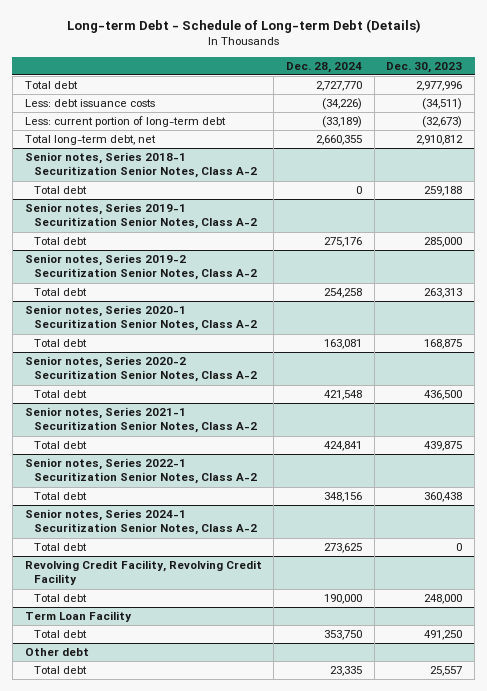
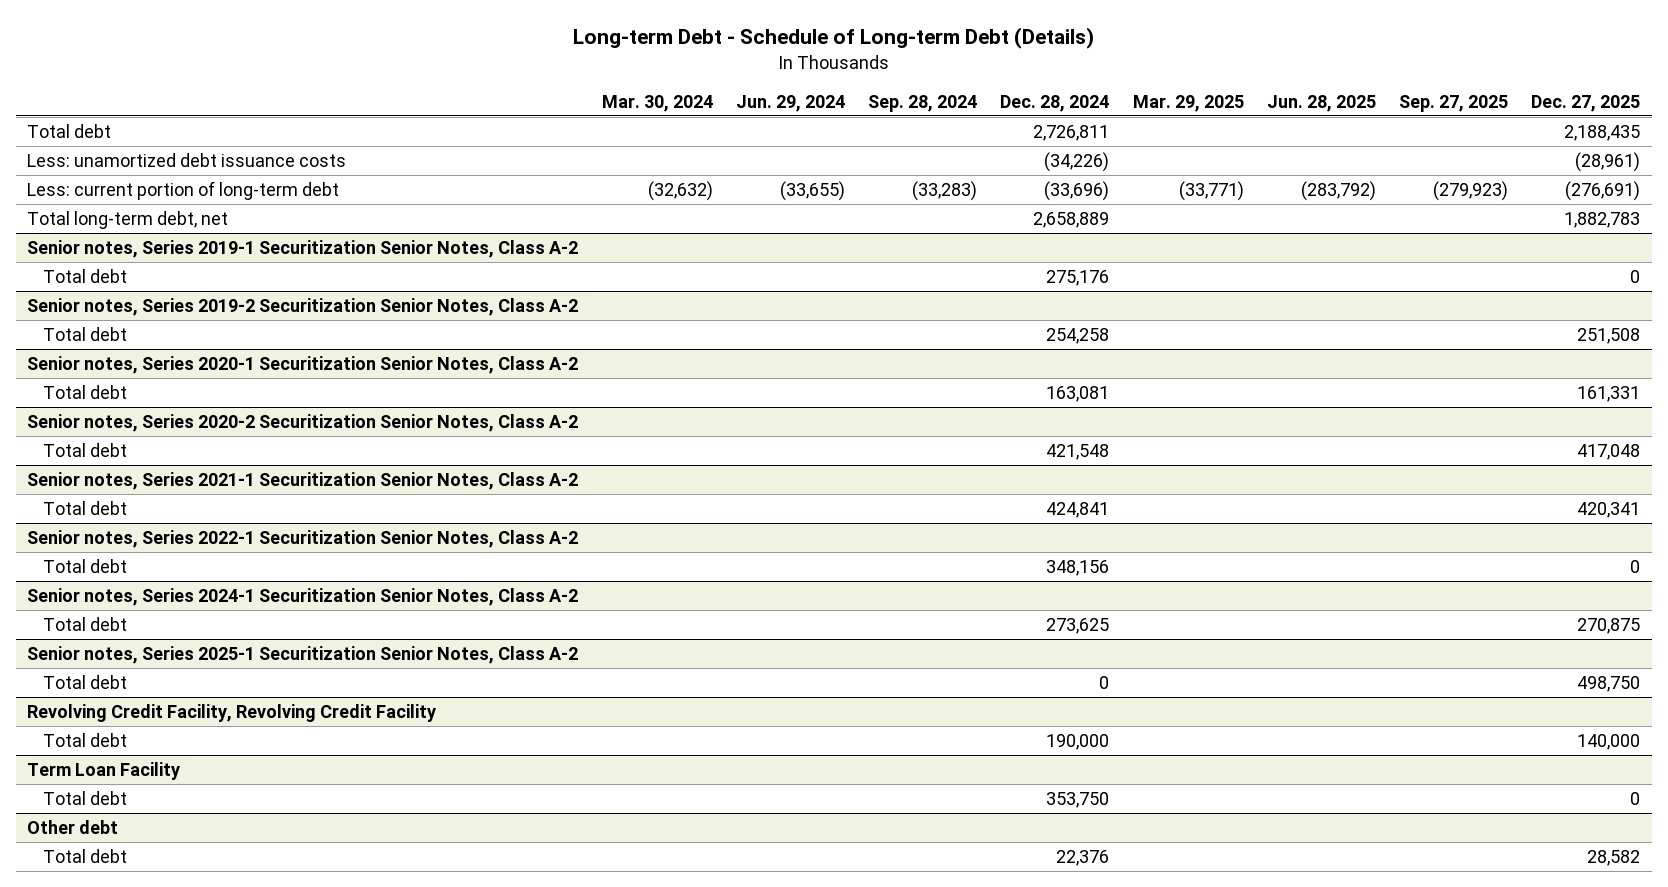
[386,61,463,73] Dec. 30, 2023 -> none
none -> [601,94,713,112] Mar. 30, 2024
none -> [735,94,845,112] Jun. 29, 2024
none -> [868,94,978,112] Sep. 28, 2024
none -> [1132,94,1244,112] Mar. 29, 2025
none -> [1266,94,1376,112] Jun. 28, 2025
none -> [1399,94,1509,112] Sep. 27, 2025
none -> [1531,94,1641,112] Dec. 27, 2025
[24,152,257,179] Senior notes, Series 2018-1 Securitization Senior Notes, Class A-2 -> none
[33,186,87,195] Total debt -> none
[316,81,363,92] 2,727,770 -> [1033,124,1110,141] 2,726,811
[24,99,155,108] Less: debt issuance costs -> [27,152,347,167] Less: unamortized debt issuance costs
[322,116,363,129] (33,189) -> [1044,180,1110,201] (33,696)
[316,135,363,146] 2,660,355 -> [1033,211,1110,228] 2,658,889
none -> [27,645,579,664] Senior notes, Series 2025-1 Securitization Senior Notes, Class A-2
none -> [43,674,128,689] Total debt
[330,666,363,677] 23,335 -> [1056,849,1110,866] 22,376

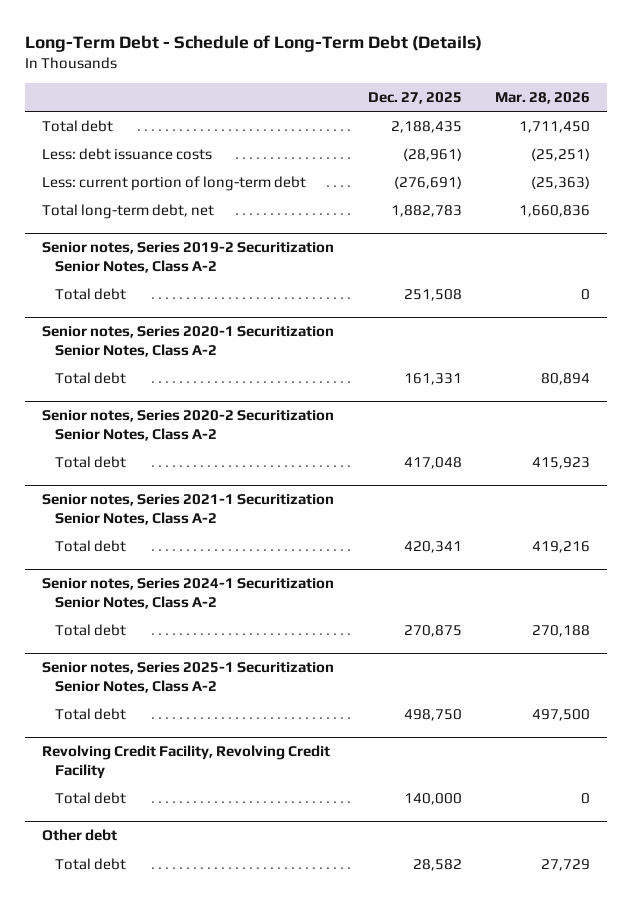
[572,26,1094,49] Long-term Debt - Schedule of Long-term Debt (Details) -> [24,34,482,52] Long-Term Debt - Schedule of Long-Term Debt (Details)
[601,94,713,112] Mar. 30, 2024 -> none
[735,94,845,112] Jun. 29, 2024 -> none
[868,94,978,112] Sep. 28, 2024 -> none
[1000,94,1110,112] Dec. 28, 2024 -> none
[1132,94,1244,112] Mar. 29, 2025 -> none
[1266,94,1376,112] Jun. 28, 2025 -> none
[1399,94,1509,112] Sep. 27, 2025 -> none
none -> [495,92,591,105] Mar. 28, 2026
[27,152,347,167] Less: unamortized debt issuance costs -> [41,147,212,160] Less: debt issuance costs
[27,239,579,258] Senior notes, Series 2019-1 Securitization Senior Notes, Class A-2 -> none
[43,268,128,283] Total debt -> none
[27,529,579,548] Senior notes, Series 2022-1 Securitization Senior Notes, Class A-2 -> none
[43,558,128,573] Total debt -> none
[27,761,181,780] Term Loan Facility -> none
[43,790,128,805] Total debt -> none

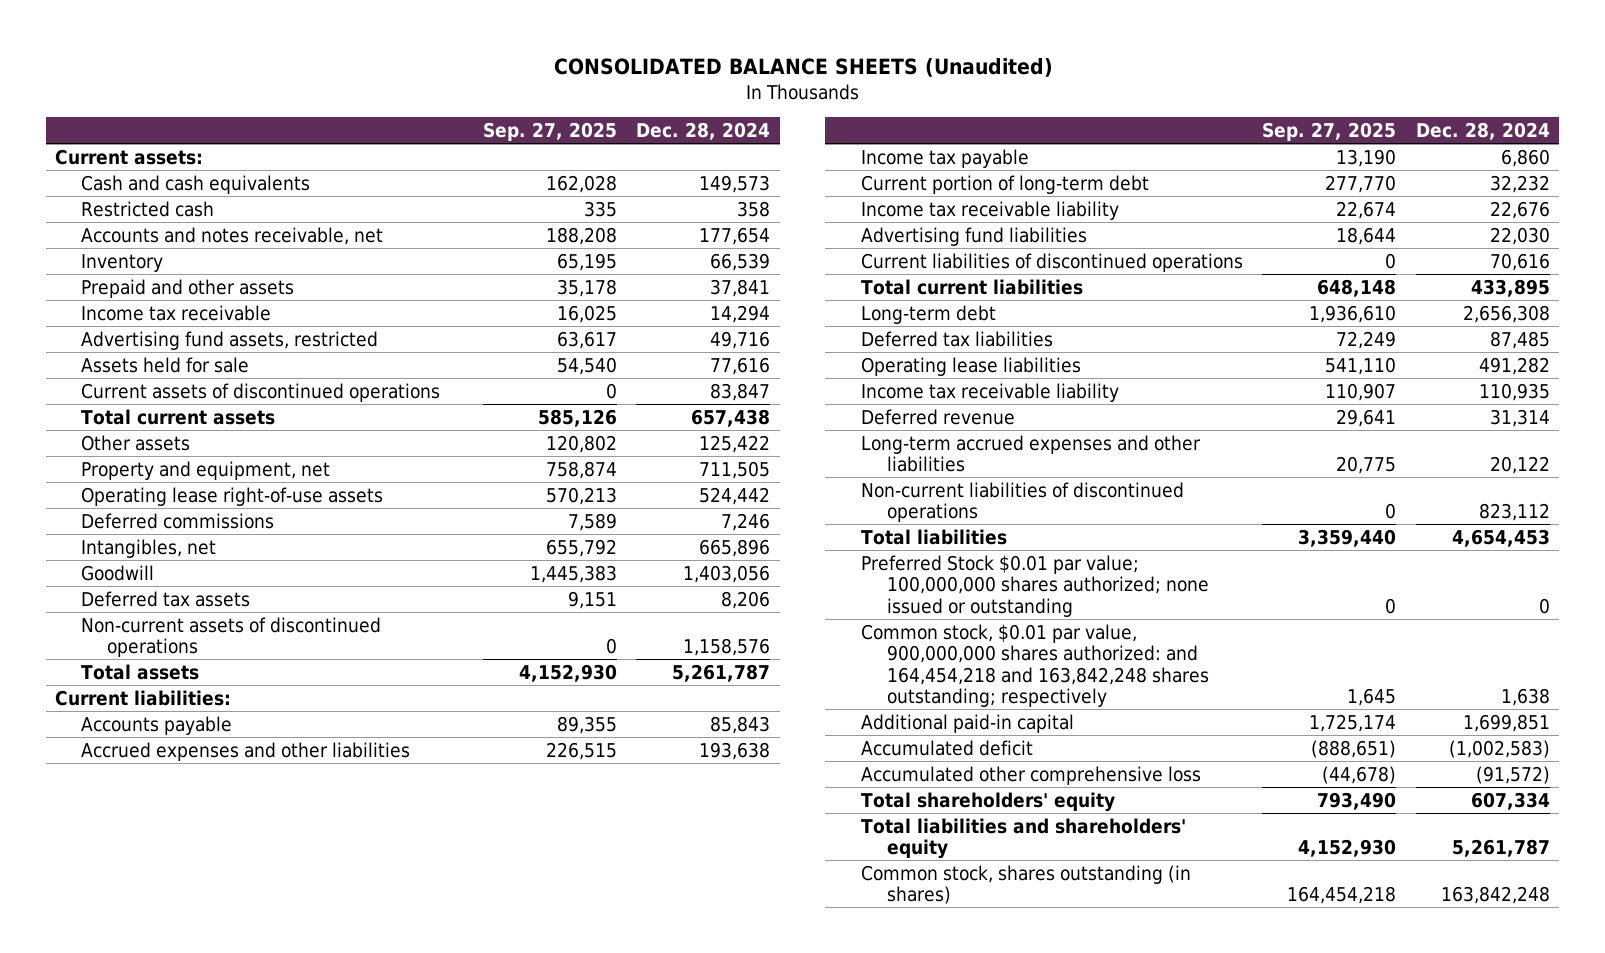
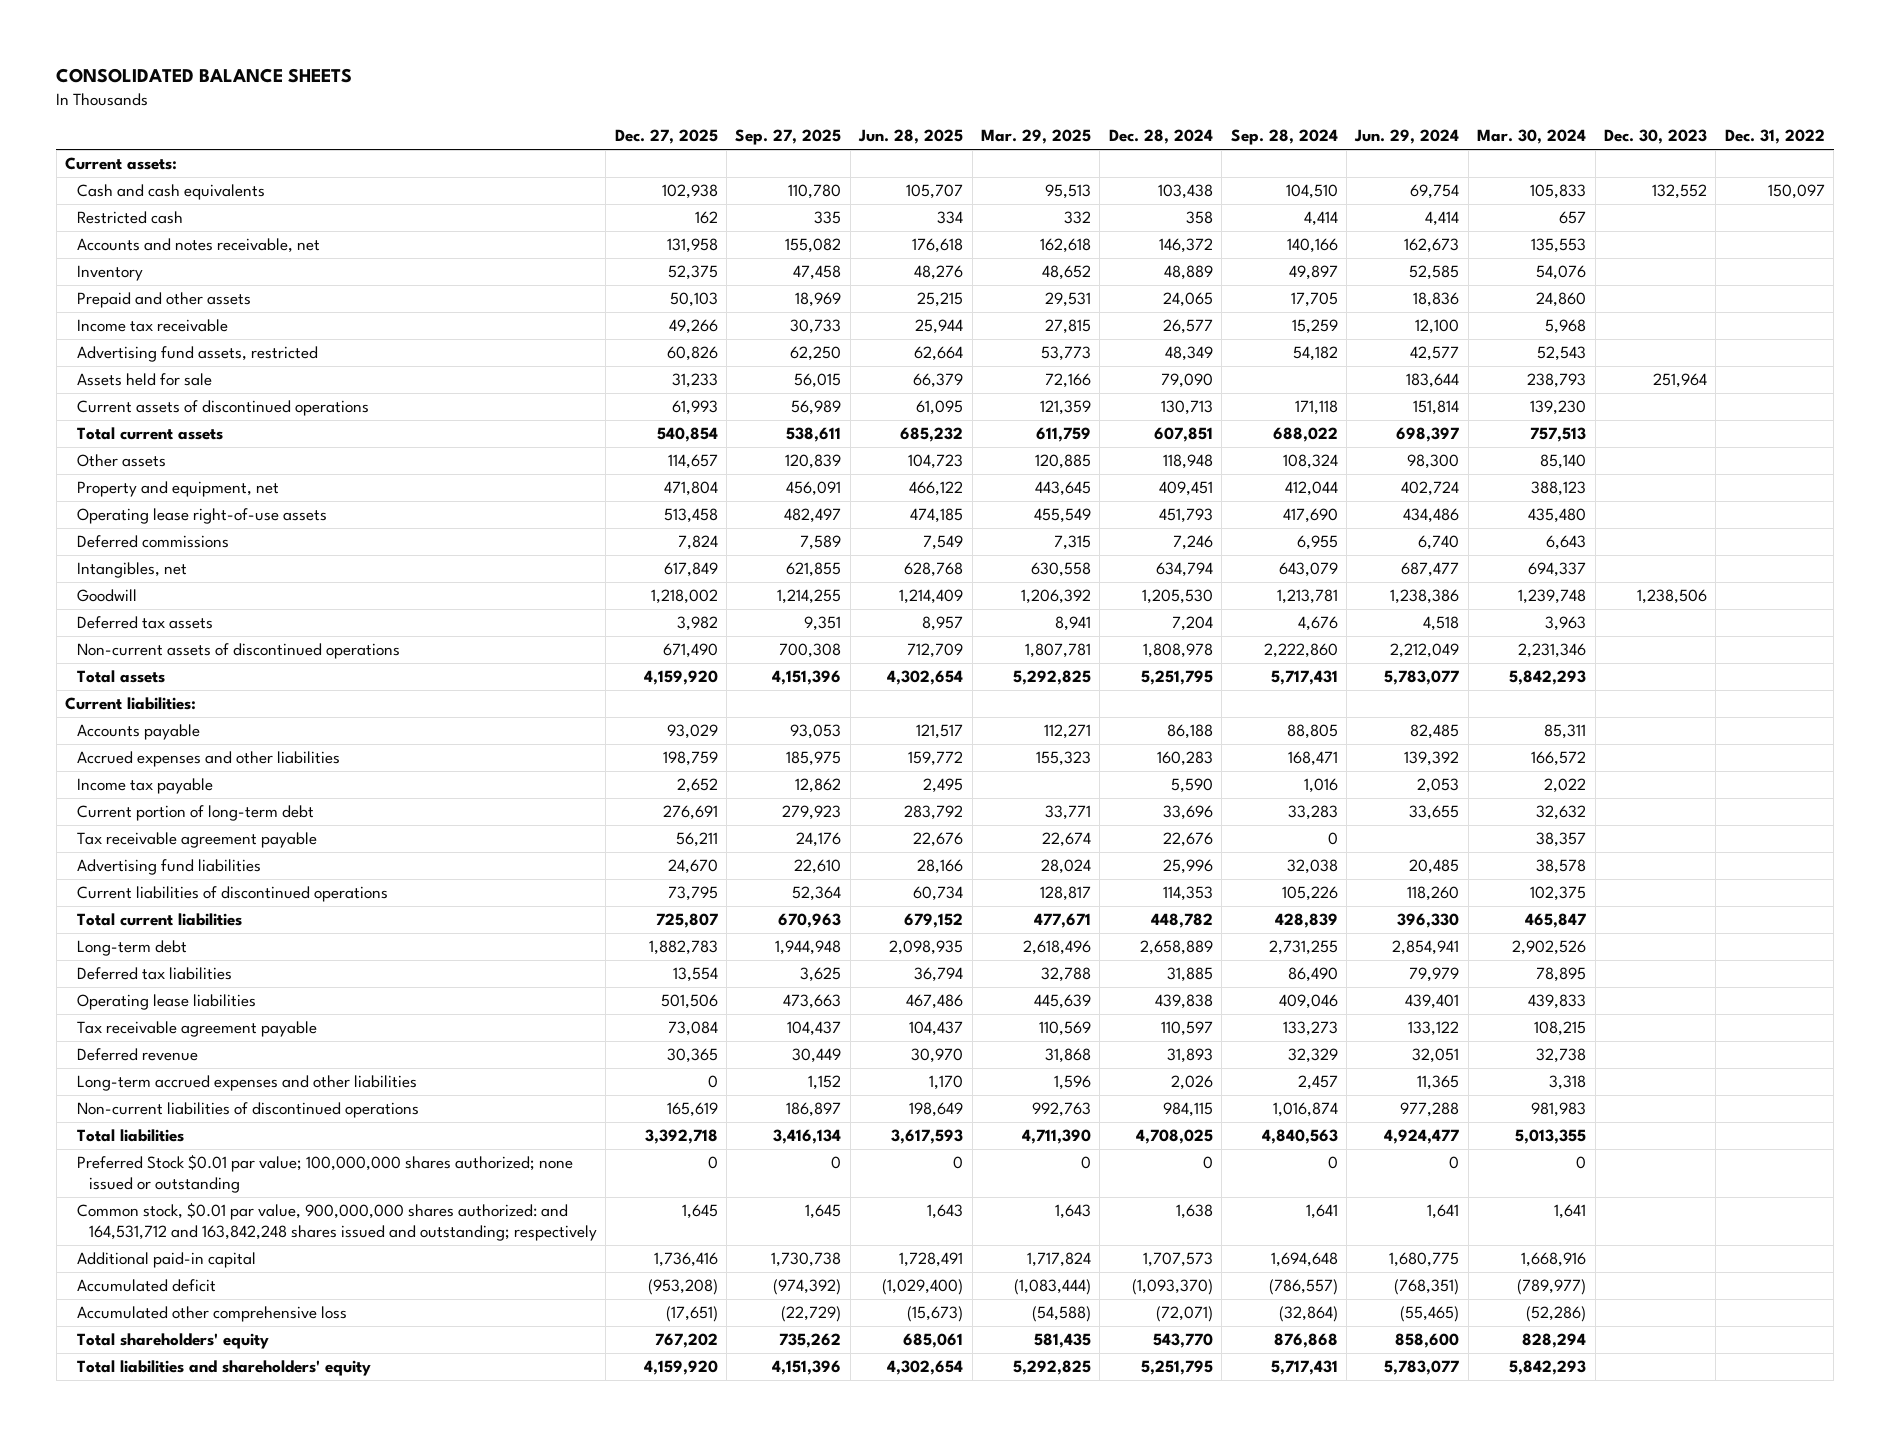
[553,58,1053,78] CONSOLIDATED BALANCE SHEETS (Unaudited) -> [56,68,353,84] CONSOLIDATED BALANCE SHEETS
none -> [614,128,718,144] Dec. 27, 2025
none -> [858,128,964,144] Jun. 28, 2025
none -> [981,128,1092,144] Mar. 29, 2025
none -> [1230,128,1338,145] Sep. 28, 2024
none -> [1354,128,1460,144] Jun. 29, 2024
none -> [1477,128,1587,144] Mar. 30, 2024
none -> [1604,128,1708,144] Dec. 30, 2023
none -> [1724,128,1825,144] Dec. 31, 2022
[545,174,617,193] 162,028 -> [788,184,842,200] 110,780
[698,174,770,193] 149,573 -> [1157,184,1213,200] 103,438
[545,226,617,245] 188,208 -> [785,238,842,254] 155,082
[698,226,770,245] 177,654 -> [1158,238,1213,254] 146,372
[556,252,617,271] 65,195 -> [793,265,842,281] 47,458
[709,252,770,271] 66,539 -> [1163,265,1213,281] 48,889
[556,278,617,297] 35,178 -> [795,292,842,308] 18,969
[709,278,770,297] 37,841 -> [1162,292,1213,308] 24,065
[556,304,617,323] 16,025 -> [790,319,842,335] 30,733
[709,304,770,323] 14,294 -> [1162,319,1213,335] 26,577
[556,330,617,349] 63,617 -> [790,346,842,362] 62,250
[709,330,770,349] 49,716 -> [1164,346,1213,362] 48,349
[556,356,617,375] 54,540 -> [794,373,842,389] 56,015
[709,356,770,375] 77,616 -> [1160,373,1213,389] 79,090
[605,382,617,399] 0 -> [791,400,842,416] 56,989
[709,382,770,401] 83,847 -> [1160,400,1213,416] 130,713
[537,408,617,427] 585,126 -> [786,427,842,443] 538,611
[690,408,770,427] 657,438 -> [1153,427,1213,443] 607,851
[545,434,617,453] 120,802 -> [785,454,842,470] 120,839
[698,434,770,453] 125,422 -> [1162,454,1213,470] 118,948
[545,460,617,479] 758,874 -> [786,481,842,497] 456,091
[698,460,770,479] 711,505 -> [1158,481,1213,497] 409,451
[545,486,617,505] 570,213 -> [784,508,842,524] 482,497
[698,486,770,505] 524,442 -> [1158,508,1213,524] 451,793
[545,538,617,557] 655,792 -> [786,562,842,578] 621,855
[698,538,770,557] 665,896 -> [1155,562,1213,578] 634,794
[529,564,617,583] 1,445,383 -> [777,589,842,605] 1,214,255
[682,564,770,583] 1,403,056 -> [1141,589,1213,605] 1,205,530
[567,590,617,609] 9,151 -> [804,616,842,632] 9,351
[720,590,770,609] 8,206 -> [1171,616,1213,632] 7,204
[605,638,617,655] 0 -> [779,643,842,659] 700,308
[682,638,770,657] 1,158,576 -> [1142,643,1213,659] 1,808,978
[518,663,617,682] 4,152,930 -> [772,670,842,686] 4,151,396
[671,663,770,682] 5,261,787 -> [1140,670,1213,686] 5,251,795
[861,200,1120,220] Income tax receivable liability -> none
[861,382,1120,402] Income tax receivable liability -> none
[556,715,617,734] 89,355 -> [790,724,842,740] 93,053
[709,715,770,734] 85,843 -> [1166,724,1213,740] 86,188
[545,741,617,760] 226,515 -> [786,751,842,767] 185,975
[698,741,770,760] 193,638 -> [1156,751,1213,767] 160,283
[1336,148,1397,167] 13,190 -> [795,778,842,794] 12,862
[1500,148,1550,167] 6,860 -> [1170,778,1213,794] 5,590
[1325,174,1397,193] 277,770 -> [782,805,842,821] 279,923
[1489,174,1550,193] 32,232 -> [1162,805,1213,821] 33,696
none -> [76,832,317,849] Tax receivable agreement payable
[1336,226,1397,245] 18,644 -> [794,859,842,875] 22,610
[1489,226,1550,245] 22,030 -> [1162,859,1213,875] 25,996
[1385,252,1397,269] 0 -> [792,886,842,902] 52,364
[1489,252,1550,271] 70,616 -> [1162,886,1213,902] 114,353
[1317,278,1397,297] 648,148 -> [778,913,842,929] 670,963
[1470,278,1550,297] 433,895 -> [1150,913,1213,929] 448,782
[1309,304,1397,323] 1,936,610 -> [775,940,842,956] 1,944,948
[1462,304,1550,323] 2,656,308 -> [1139,940,1213,956] 2,658,889
[1336,330,1397,349] 72,249 -> [800,967,842,983] 3,625
[1489,330,1550,349] 87,485 -> [1166,967,1213,983] 31,885
[1325,356,1397,375] 541,110 -> [783,994,842,1010] 473,663
[1478,356,1550,375] 491,282 -> [1154,994,1213,1010] 439,838
none -> [76,1021,317,1038] Tax receivable agreement payable
[1336,408,1397,427] 29,641 -> [792,1048,842,1064] 30,449
[1489,408,1550,427] 31,314 -> [1166,1048,1213,1064] 31,893
[1336,456,1397,475] 20,775 -> [808,1075,842,1091] 1,152
[1489,456,1550,475] 20,122 -> [1170,1075,1213,1091] 2,026
[1385,503,1397,520] 0 -> [786,1102,842,1118] 186,897
[1478,503,1550,522] 823,112 -> [1162,1102,1213,1118] 984,115
[1298,528,1397,547] 3,359,440 -> [773,1129,842,1145] 3,416,134
[1451,528,1550,547] 4,654,453 -> [1135,1129,1213,1145] 4,708,025
[861,864,1192,905] Common stock, shares outstanding (in shares) -> none
[861,623,1209,708] Common stock, $0.01 par value, 900,000,000 shares authorized: and 164,454,218 and 163,842,248 shares outstanding; respectively -> [76,1202,597,1241] Common stock, $0.01 par value, 900,000,000 shares authorized: and 164,531,712 and 163,842,248 shares issued and outstanding; respectively
[1309,713,1397,732] 1,725,174 -> [771,1252,842,1268] 1,730,738
[1462,713,1550,732] 1,699,851 -> [1142,1252,1213,1268] 1,707,573
[1311,739,1397,758] (888,651) -> [773,1279,842,1296] (974,392)
[1448,739,1550,758] (1,002,583) -> [1131,1279,1213,1296] (1,093,370)
[1322,765,1397,784] (44,678) -> [781,1306,842,1323] (22,729)
[1475,765,1550,784] (91,572) -> [1155,1306,1213,1323] (72,071)
[1317,791,1397,810] 793,490 -> [779,1333,842,1349] 735,262
[1470,791,1550,810] 607,334 -> [1152,1333,1213,1349] 543,770
[1298,839,1397,858] 4,152,930 -> [772,1360,842,1376] 4,151,396
[1451,839,1550,858] 5,261,787 -> [1140,1360,1213,1376] 5,251,795

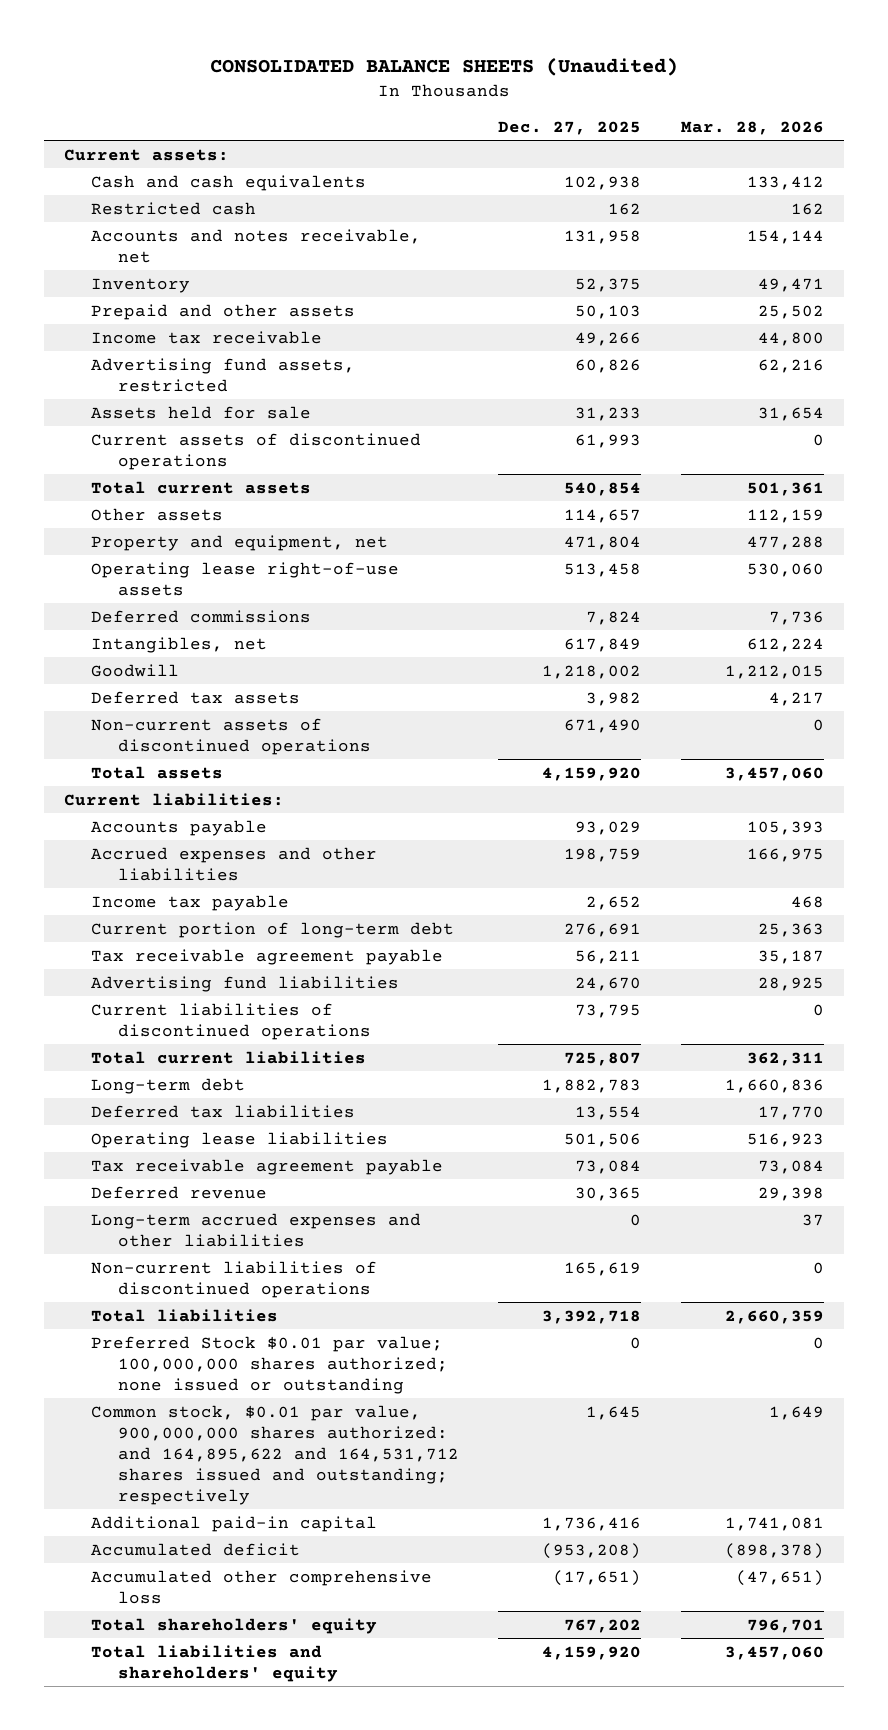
[56,68,353,84] CONSOLIDATED BALANCE SHEETS -> [210,57,679,76] CONSOLIDATED BALANCE SHEETS (Unaudited)
[735,128,842,145] Sep. 27, 2025 -> none
[858,128,964,144] Jun. 28, 2025 -> none
[981,128,1092,144] Mar. 29, 2025 -> none
[1108,128,1213,144] Dec. 28, 2024 -> none
[1230,128,1338,145] Sep. 28, 2024 -> none
[1354,128,1460,144] Jun. 29, 2024 -> none
[1477,128,1587,144] Mar. 30, 2024 -> none
[1604,128,1708,144] Dec. 30, 2023 -> none
[1724,128,1825,144] Dec. 31, 2022 -> none
none -> [680,120,824,135] Mar. 28, 2026
[76,1202,597,1241] Common stock, $0.01 par value, 900,000,000 shares authorized: and 164,531,712 and 163,842,248 shares issued and outstanding; respectively -> [91,1404,459,1505] Common stock, $0.01 par value, 900,000,000 shares authorized: and 164,895,622 and 164,531,712 shares issued and outstanding; respectively

